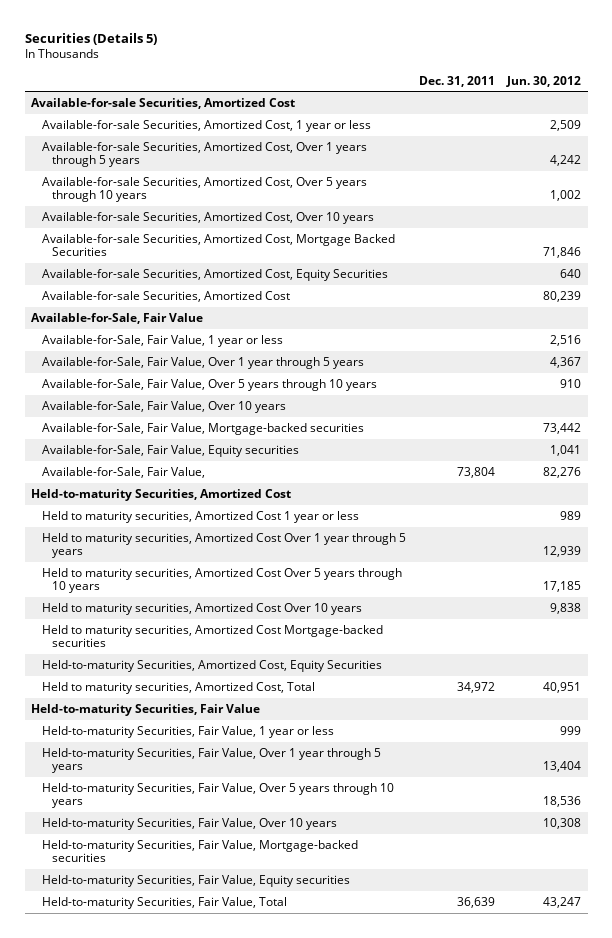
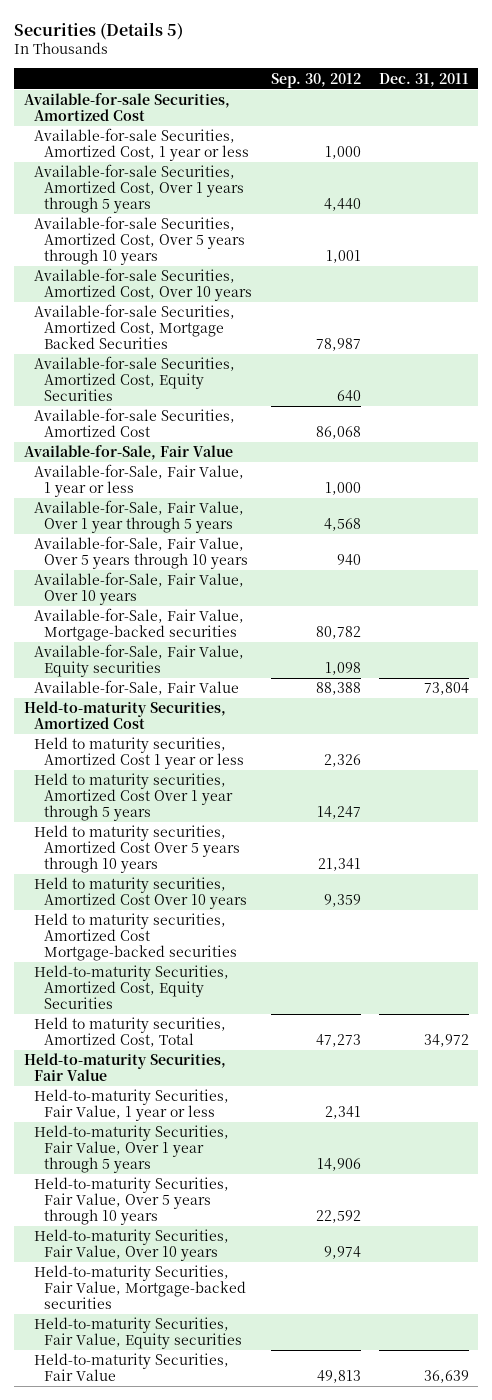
[506,75,582,87] Jun. 30, 2012 -> none
none -> [270,72,361,88] Sep. 30, 2012
[41,466,205,478] Available-for-Sale, Fair Value, -> [33,680,239,696] Available-for-Sale, Fair Value
[41,896,287,909] Held-to-maturity Securities, Fair Value, Total -> [33,1353,229,1382] Held-to-maturity Securities, Fair Value

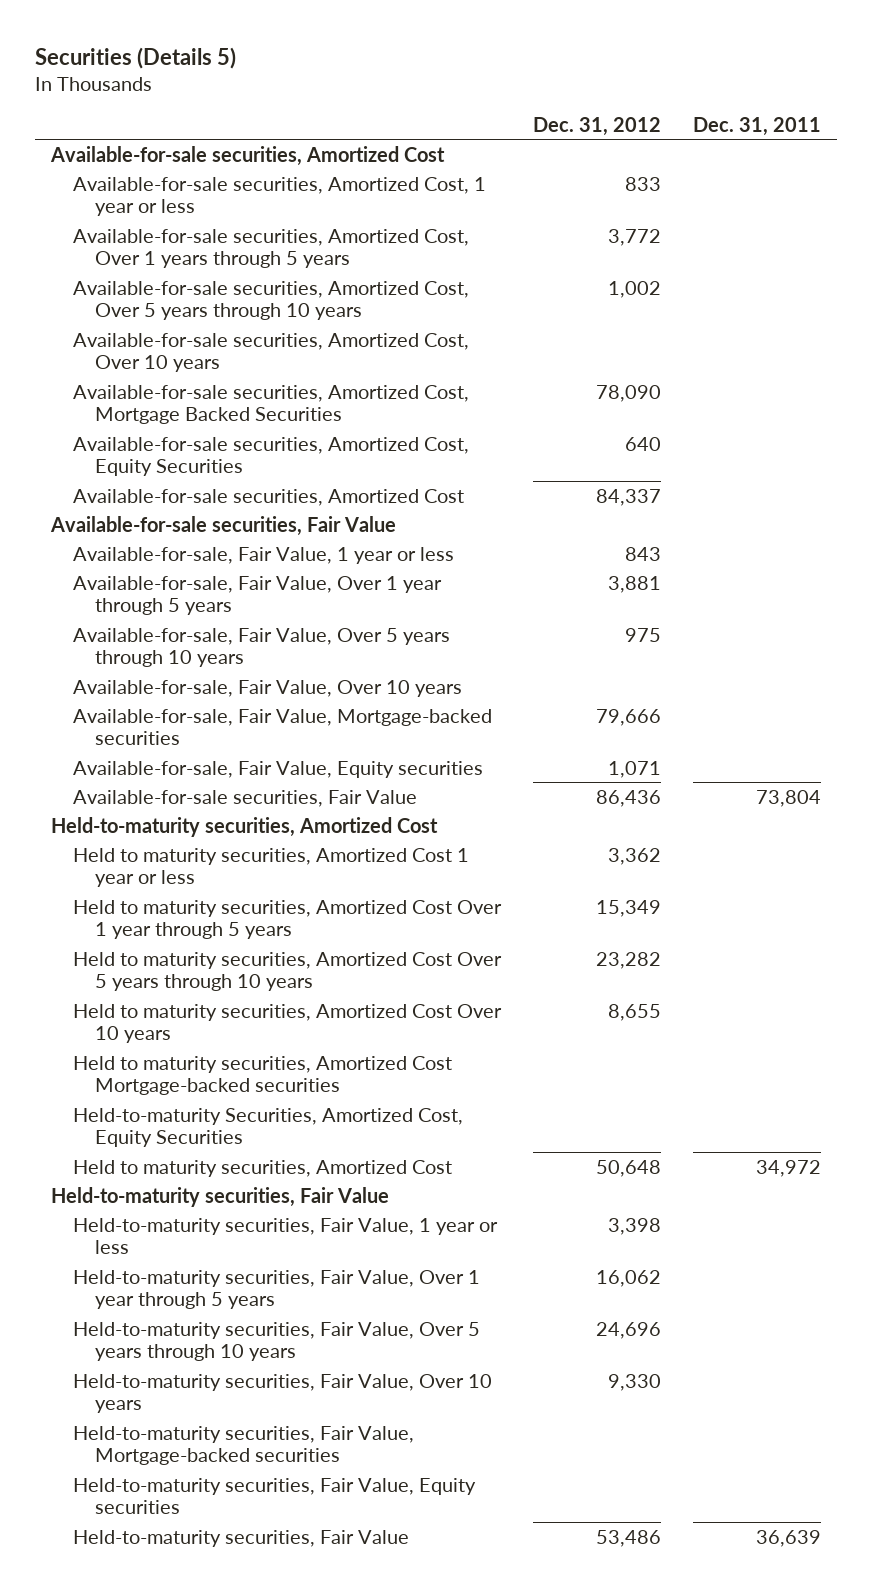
[270,72,361,88] Sep. 30, 2012 -> none
none -> [532,116,661,136] Dec. 31, 2012
[23,93,230,122] Available-for-sale Securities, Amortized Cost -> [49,145,445,166] Available-for-sale securities, Amortized Cost
[33,128,250,162] Available-for-sale Securities, Amortized Cost, 1 year or less -> [72,176,486,217] Available-for-sale securities, Amortized Cost, 1 year or less
[33,164,245,214] Available-for-sale Securities, Amortized Cost, Over 1 years through 5 years -> [72,228,469,269] Available-for-sale securities, Amortized Cost, Over 1 years through 5 years
[33,216,246,266] Available-for-sale Securities, Amortized Cost, Over 5 years through 10 years -> [72,280,469,321] Available-for-sale securities, Amortized Cost, Over 5 years through 10 years
[33,268,253,302] Available-for-sale Securities, Amortized Cost, Over 10 years -> [72,332,469,373] Available-for-sale securities, Amortized Cost, Over 10 years
[33,304,235,350] Available-for-sale Securities, Amortized Cost, Mortgage Backed Securities -> [72,384,469,425] Available-for-sale securities, Amortized Cost, Mortgage Backed Securities
[33,356,235,402] Available-for-sale Securities, Amortized Cost, Equity Securities -> [72,436,469,477] Available-for-sale securities, Amortized Cost, Equity Securities
[33,408,235,438] Available-for-sale Securities, Amortized Cost -> [72,488,464,506] Available-for-sale securities, Amortized Cost
[23,445,233,461] Available-for-Sale, Fair Value -> [49,515,396,536] Available-for-sale securities, Fair Value
[33,464,244,498] Available-for-Sale, Fair Value, 1 year or less -> [72,546,454,564] Available-for-sale, Fair Value, 1 year or less
[33,500,244,534] Available-for-Sale, Fair Value, Over 1 year through 5 years -> [72,575,442,616] Available-for-sale, Fair Value, Over 1 year through 5 years
[33,536,249,570] Available-for-Sale, Fair Value, Over 5 years through 10 years -> [72,627,450,668] Available-for-sale, Fair Value, Over 5 years through 10 years
[33,572,244,606] Available-for-Sale, Fair Value, Over 10 years -> [72,679,462,697] Available-for-sale, Fair Value, Over 10 years
[33,608,244,642] Available-for-Sale, Fair Value, Mortgage-backed securities -> [72,708,492,746] Available-for-sale, Fair Value, Mortgage-backed securities
[33,644,244,678] Available-for-Sale, Fair Value, Equity securities -> [72,760,483,778] Available-for-sale, Fair Value, Equity securities
[33,680,239,696] Available-for-Sale, Fair Value -> [72,789,417,807] Available-for-sale securities, Fair Value
[23,701,226,730] Held-to-maturity Securities, Amortized Cost -> [50,816,438,837] Held-to-maturity securities, Amortized Cost
[33,1017,226,1048] Held to maturity securities, Amortized Cost, Total -> [72,1159,452,1177] Held to maturity securities, Amortized Cost
[23,1053,226,1082] Held-to-maturity Securities, Fair Value -> [50,1186,389,1207] Held-to-maturity securities, Fair Value
[33,1089,229,1122] Held-to-maturity Securities, Fair Value, 1 year or less -> [72,1217,498,1255] Held-to-maturity securities, Fair Value, 1 year or less
[33,1125,229,1174] Held-to-maturity Securities, Fair Value, Over 1 year through 5 years -> [72,1269,480,1310] Held-to-maturity securities, Fair Value, Over 1 year through 5 years
[33,1177,229,1226] Held-to-maturity Securities, Fair Value, Over 5 years through 10 years -> [72,1321,480,1362] Held-to-maturity securities, Fair Value, Over 5 years through 10 years
[33,1229,229,1262] Held-to-maturity Securities, Fair Value, Over 10 years -> [72,1373,492,1414] Held-to-maturity securities, Fair Value, Over 10 years
[33,1265,247,1310] Held-to-maturity Securities, Fair Value, Mortgage-backed securities -> [72,1425,414,1466] Held-to-maturity securities, Fair Value, Mortgage-backed securities
[33,1317,243,1350] Held-to-maturity Securities, Fair Value, Equity securities -> [72,1477,476,1515] Held-to-maturity securities, Fair Value, Equity securities
[33,1353,229,1382] Held-to-maturity Securities, Fair Value -> [72,1529,409,1547] Held-to-maturity securities, Fair Value

